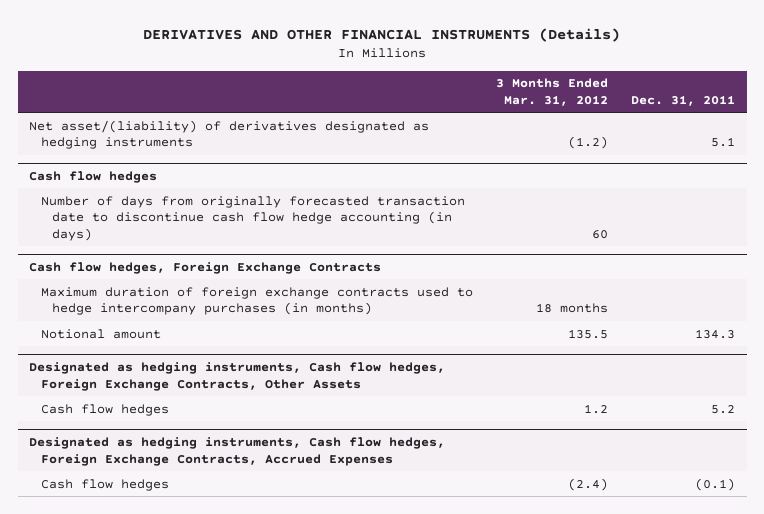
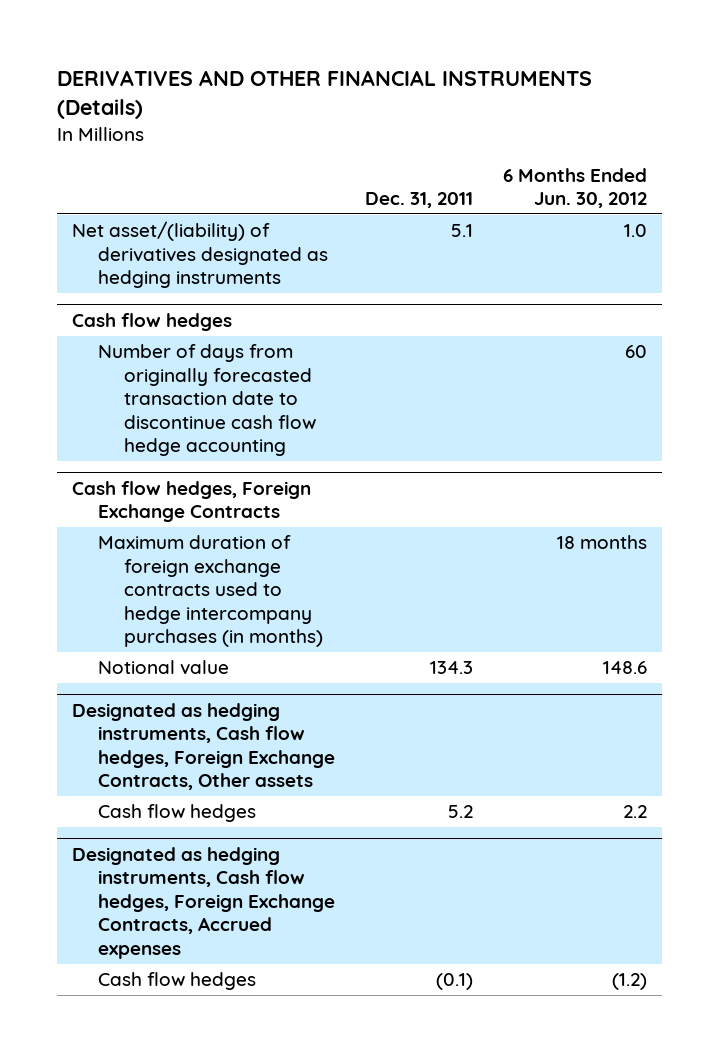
[495,78,608,106] 3 Months Ended Mar. 31, 2012 -> none
none -> [503,167,648,209] 6 Months Ended Jun. 30, 2012
[40,195,465,241] Number of days from originally forecasted transaction date to discontinue cash flow hedge accounting (in days) -> [97,344,317,457] Number of days from originally forecasted transaction date to discontinue cash flow hedge accounting
[40,328,161,339] Notional amount -> [97,660,229,676] Notional value
[29,361,446,391] Designated as hedging instruments, Cash flow hedges, Foreign Exchange Contracts, Other Assets -> [71,702,335,791] Designated as hedging instruments, Cash flow hedges, Foreign Exchange Contracts, Other assets
[29,436,446,466] Designated as hedging instruments, Cash flow hedges, Foreign Exchange Contracts, Accrued Expenses -> [71,846,335,959] Designated as hedging instruments, Cash flow hedges, Foreign Exchange Contracts, Accrued expenses

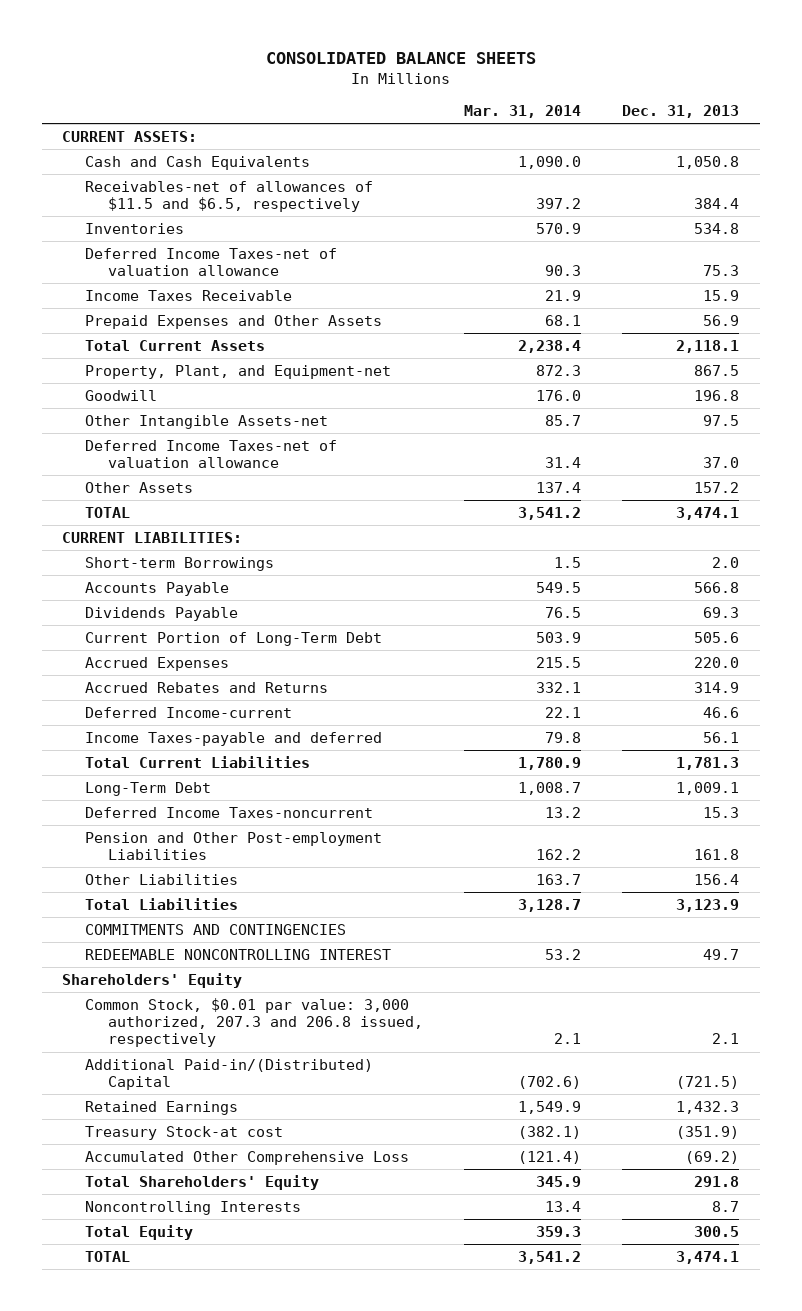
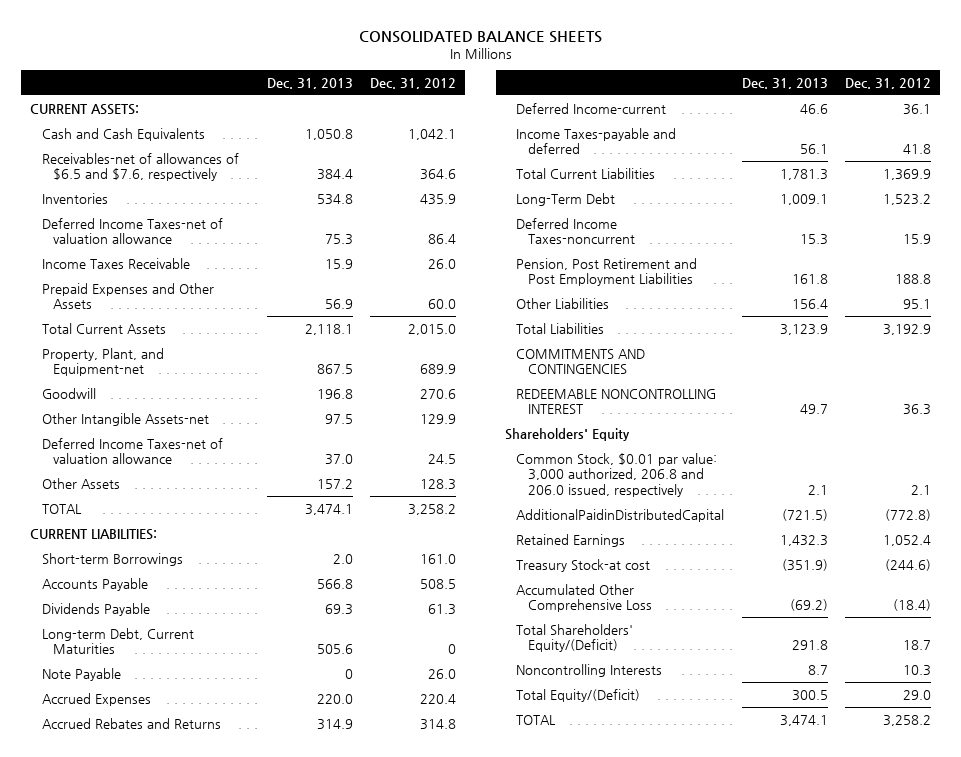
[464,105,582,119] Mar. 31, 2014 -> none
none -> [370,77,457,89] Dec. 31, 2012
[85,180,374,213] Receivables-net of allowances of $11.5 and $6.5, respectively -> [41,152,239,182] Receivables-net of allowances of $6.5 and $7.6, respectively
[85,631,383,646] Current Portion of Long-Term Debt -> [41,627,194,655] Long-term Debt, Current Maturities
none -> [41,667,121,681] Note Payable
[85,831,383,861] Pension and Other Post-employment Liabilities -> [516,257,698,287] Pension, Post Retirement and Post Employment Liabilities
[85,997,424,1048] Common Stock, $0.01 par value: 3,000 authorized, 207.3 and 206.8 issued, respectively -> [516,452,718,498] Common Stock, $0.01 par value: 3,000 authorized, 206.8 and 206.0 issued, respectively
[85,1058,374,1091] Additional Paid-in/(Distributed) Capital -> [516,508,725,522] AdditionalPaidinDistributedCapital
[85,1174,320,1190] Total Shareholders' Equity -> [516,623,634,653] Total Shareholders' Equity/(Deficit)
[85,1224,194,1240] Total Equity -> [516,688,641,702] Total Equity/(Deficit)

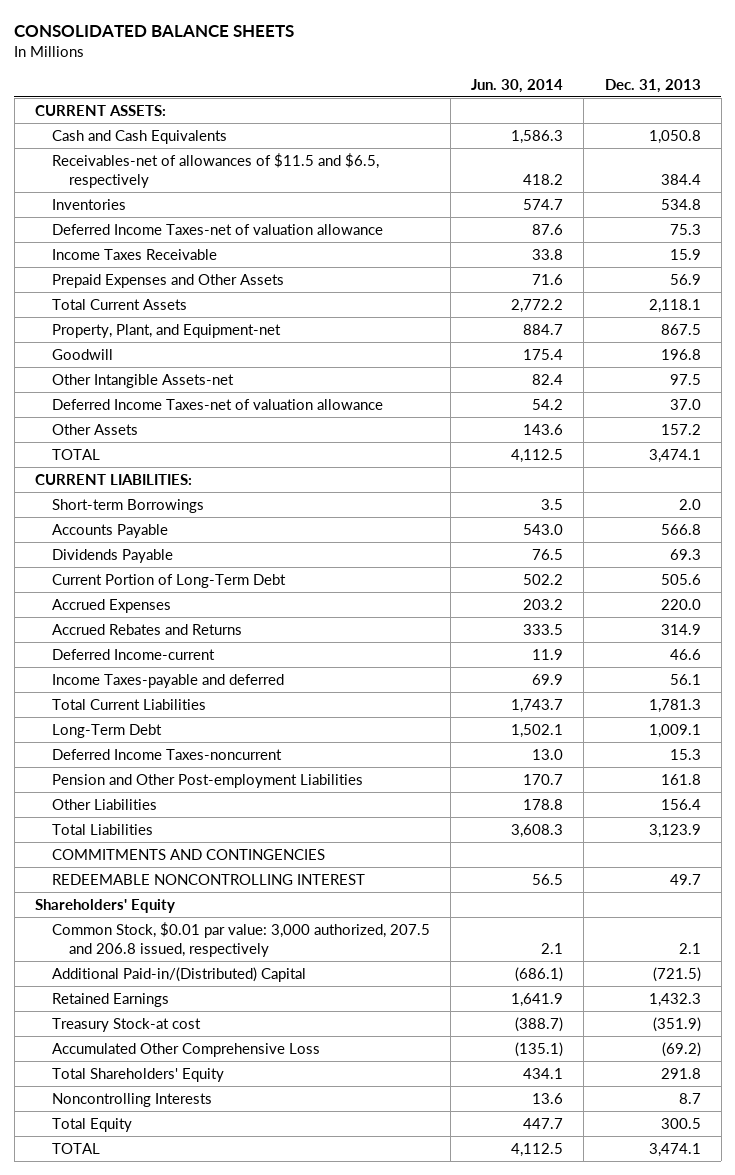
[370,77,457,89] Dec. 31, 2012 -> none
none -> [471,78,564,93] Jun. 30, 2014
[41,152,239,182] Receivables-net of allowances of $6.5 and $7.6, respectively -> [51,152,379,188] Receivables-net of allowances of $11.5 and $6.5, respectively
[41,667,121,681] Note Payable -> none
[41,627,194,655] Long-term Debt, Current Maturities -> [51,573,286,588] Current Portion of Long-Term Debt
[516,257,698,287] Pension, Post Retirement and Post Employment Liabilities -> [51,773,363,788] Pension and Other Post-employment Liabilities
[516,452,718,498] Common Stock, $0.01 par value: 3,000 authorized, 206.8 and 206.0 issued, respectively -> [51,921,430,957] Common Stock, $0.01 par value: 3,000 authorized, 207.5 and 206.8 issued, respectively
[516,508,725,522] AdditionalPaidinDistributedCapital -> [51,966,306,982] Additional Paid-in/(Distributed) Capital
[516,623,634,653] Total Shareholders' Equity/(Deficit) -> [51,1067,224,1082] Total Shareholders' Equity
[516,688,641,702] Total Equity/(Deficit) -> [51,1117,132,1132] Total Equity

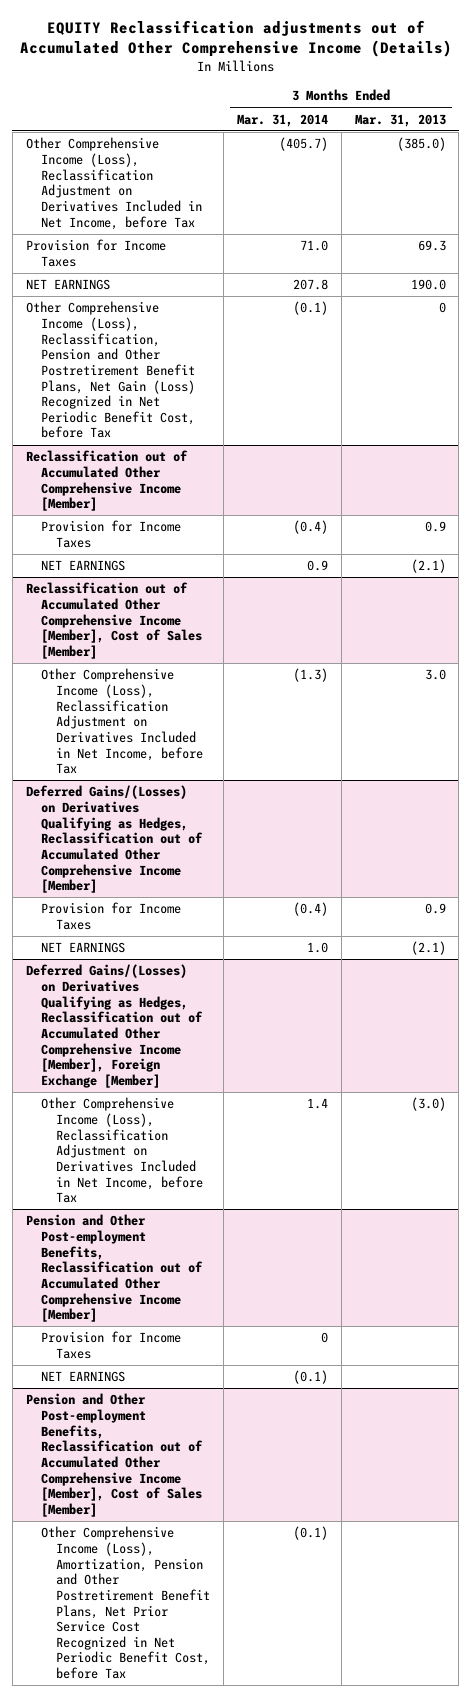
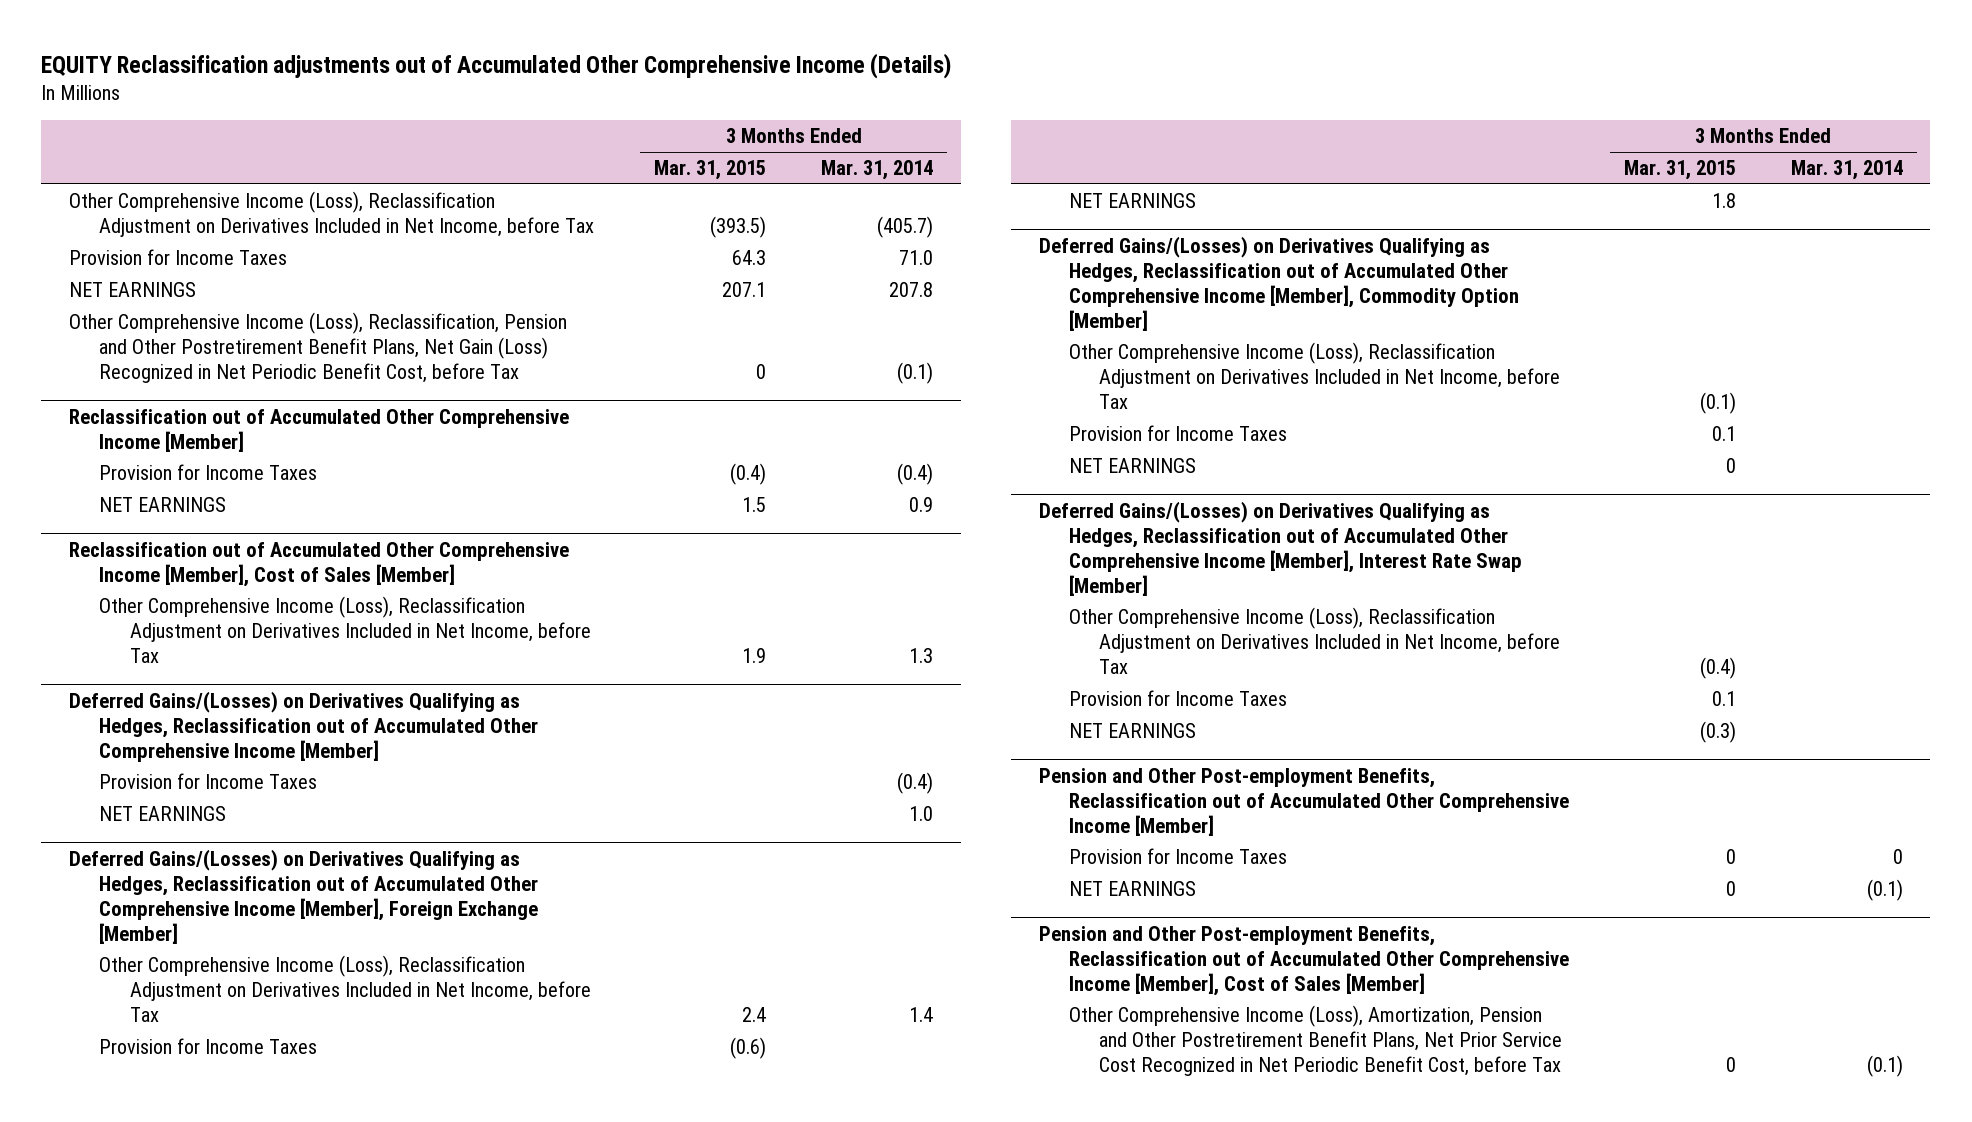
[354,113,446,127] Mar. 31, 2013 -> none
none -> [654,160,767,181] Mar. 31, 2015
[292,668,328,683] (1.3) -> [909,648,934,664] 1.3
none -> [99,1038,318,1055] Provision for Income Taxes
none -> [1068,193,1196,209] NET EARNINGS
none -> [1038,235,1519,331] Deferred Gains/(Losses) on Derivatives Qualifying as Hedges, Reclassification out of Accumulated Other Comprehensive Income [Member], Commodity Option [Member]
none -> [1068,342,1561,410] Other Comprehensive Income (Loss), Reclassification Adjustment on Derivatives Included in Net Income, before Tax
none -> [1068,425,1287,442] Provision for Income Taxes
none -> [1068,458,1196,474] NET EARNINGS
none -> [1038,500,1522,596] Deferred Gains/(Losses) on Derivatives Qualifying as Hedges, Reclassification out of Accumulated Other Comprehensive Income [Member], Interest Rate Swap [Member]
none -> [1068,607,1561,675] Other Comprehensive Income (Loss), Reclassification Adjustment on Derivatives Included in Net Income, before Tax
none -> [1068,690,1287,707] Provision for Income Taxes
none -> [1068,723,1196,739] NET EARNINGS

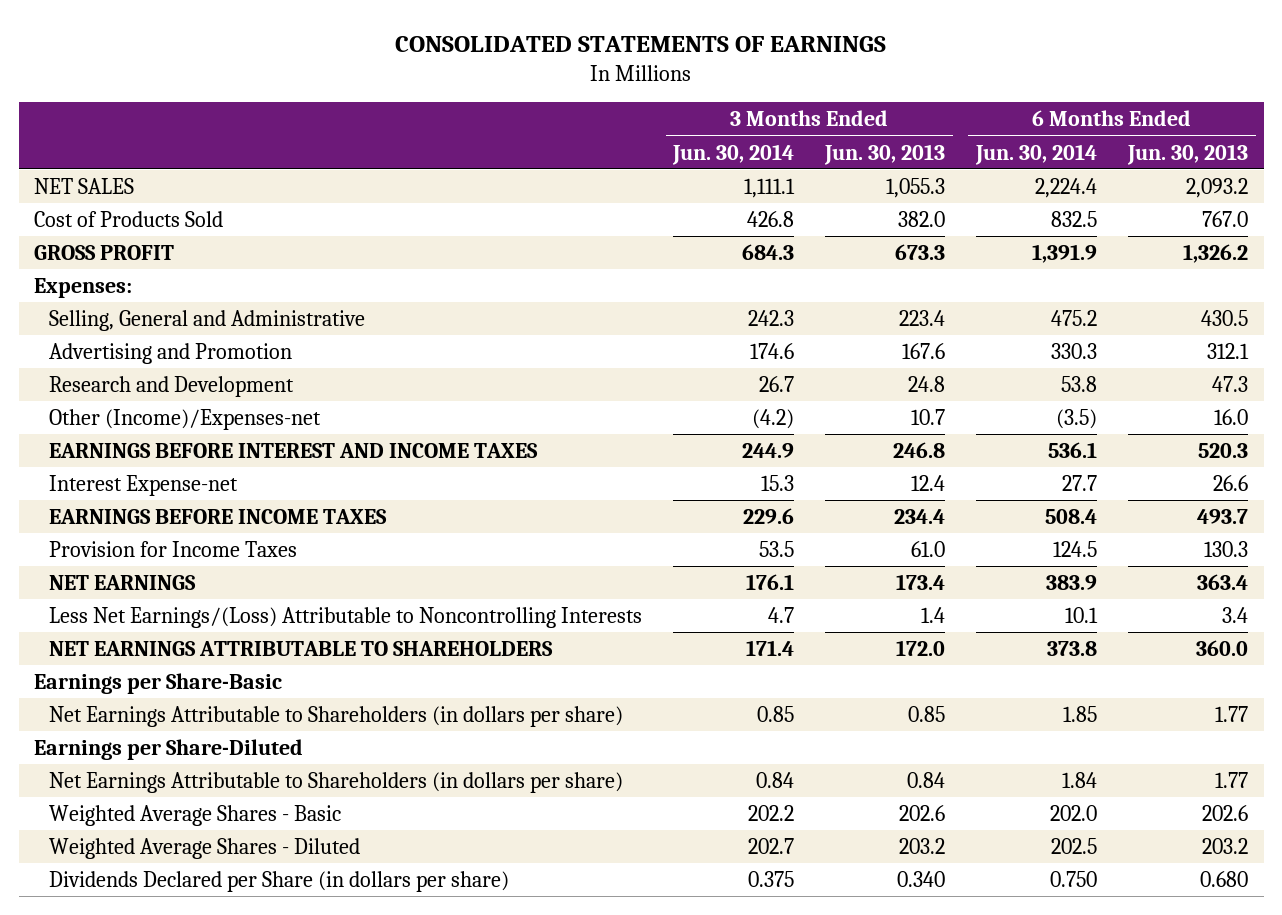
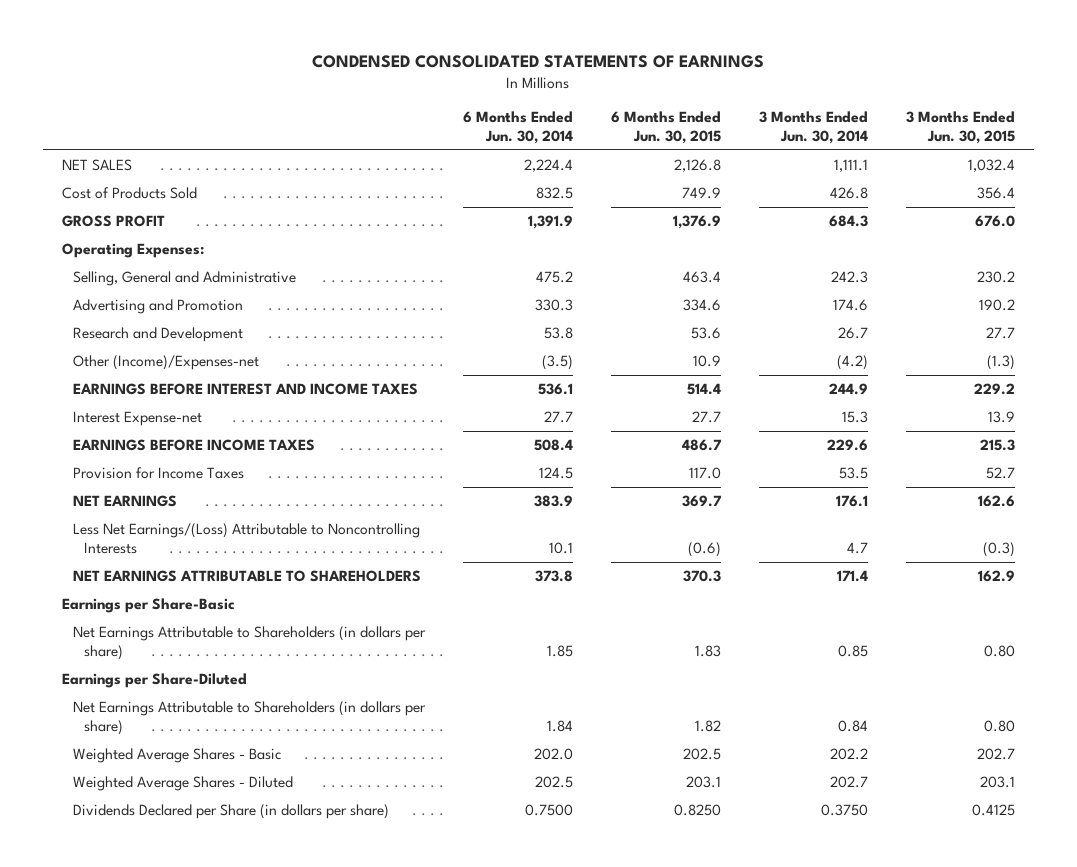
[395,35,887,52] CONSOLIDATED STATEMENTS OF EARNINGS -> [312,54,765,68] CONDENSED CONSOLIDATED STATEMENTS OF EARNINGS
[824,143,946,165] Jun. 30, 2013 -> none
[1127,143,1249,165] Jun. 30, 2013 -> none
none -> [610,110,721,144] 6 Months Ended Jun. 30, 2015
none -> [905,110,1015,144] 3 Months Ended Jun. 30, 2015
[34,277,133,298] Expenses: -> [61,243,204,259] Operating Expenses:
[748,870,795,887] 0.375 -> [820,804,868,817] 0.3750
[1050,870,1098,887] 0.750 -> [525,804,574,817] 0.7500

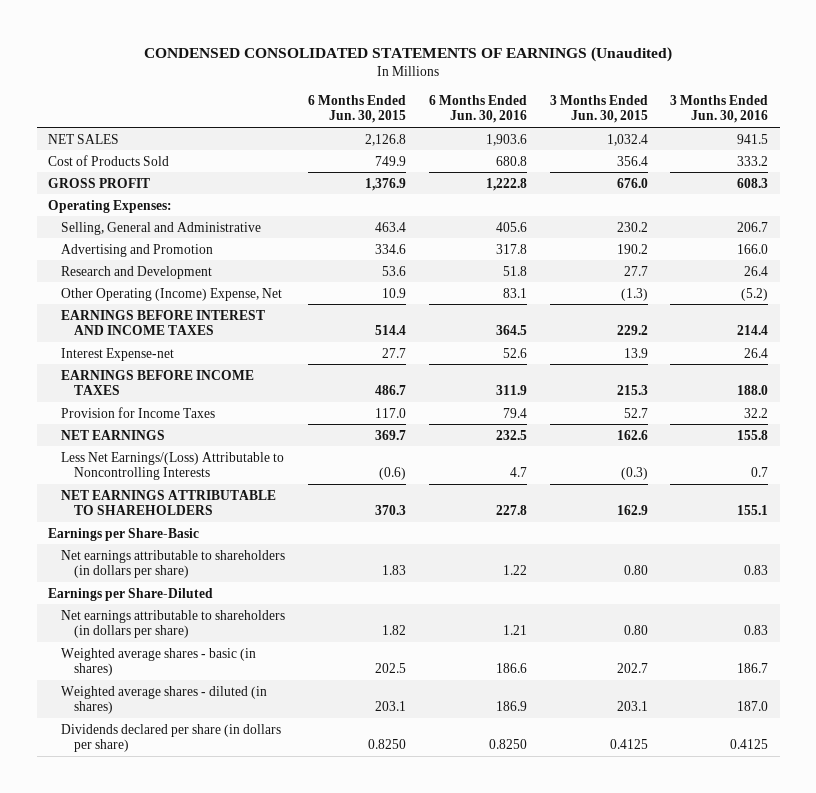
[312,54,765,68] CONDENSED CONSOLIDATED STATEMENTS OF EARNINGS -> [144,46,673,62] CONDENSED CONSOLIDATED STATEMENTS OF EARNINGS (Unaudited)
[463,110,574,144] 6 Months Ended Jun. 30, 2014 -> none
[758,110,868,144] 3 Months Ended Jun. 30, 2014 -> none
none -> [428,94,527,124] 6 Months Ended Jun. 30, 2016
none -> [670,94,769,124] 3 Months Ended Jun. 30, 2016
[73,355,260,371] Other (Income)/Expenses-net -> [61,287,283,301] Other Operating (Income) Expense, Net
[73,626,427,660] Net Earnings Attributable to Shareholders (in dollars per share) -> [61,549,286,579] Net earnings attributable to shareholders (in dollars per share)
[73,701,427,735] Net Earnings Attributable to Shareholders (in dollars per share) -> [61,609,286,639] Net earnings attributable to shareholders (in dollars per share)
[73,748,282,764] Weighted Average Shares - Basic -> [61,647,257,677] Weighted average shares - basic (in shares)
[73,776,294,792] Weighted Average Shares - Diluted -> [61,685,268,715] Weighted average shares - diluted (in shares)
[73,804,390,820] Dividends Declared per Share (in dollars per share) -> [61,723,282,753] Dividends declared per share (in dollars per share)

